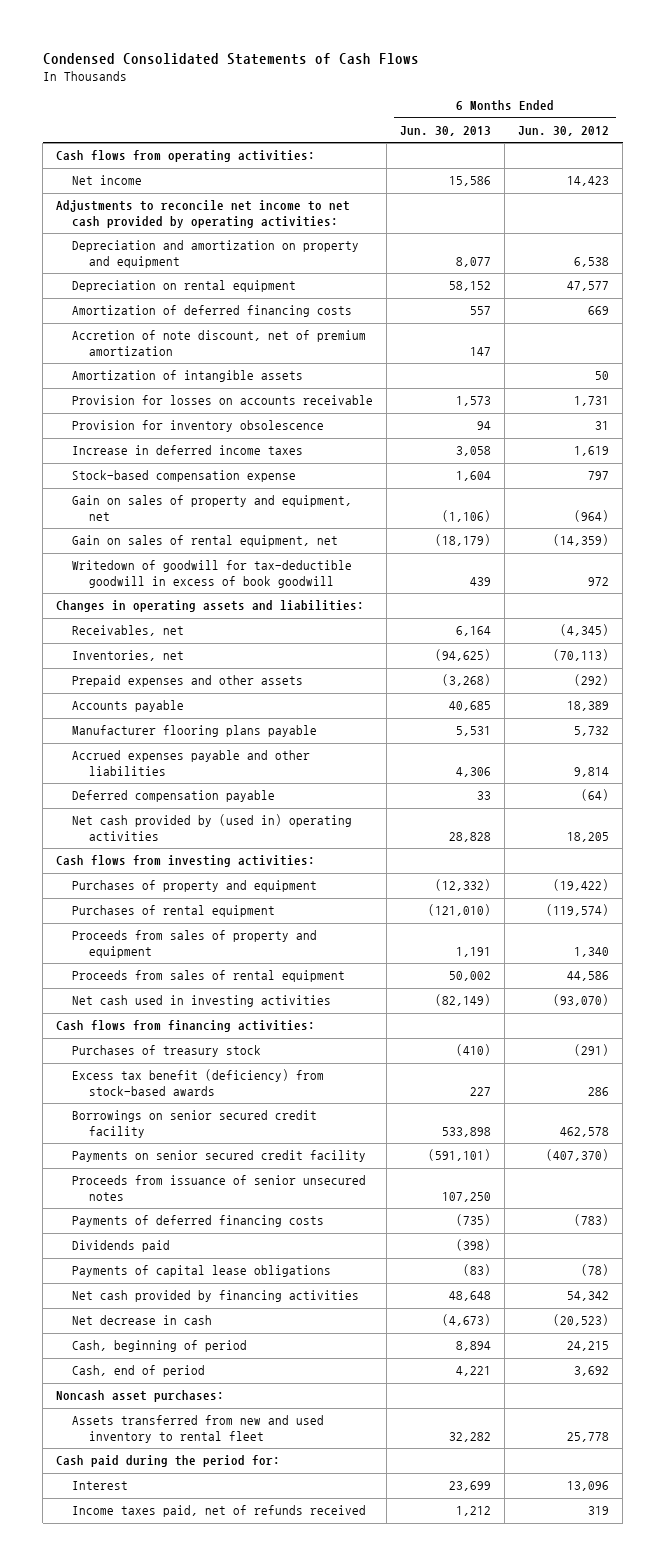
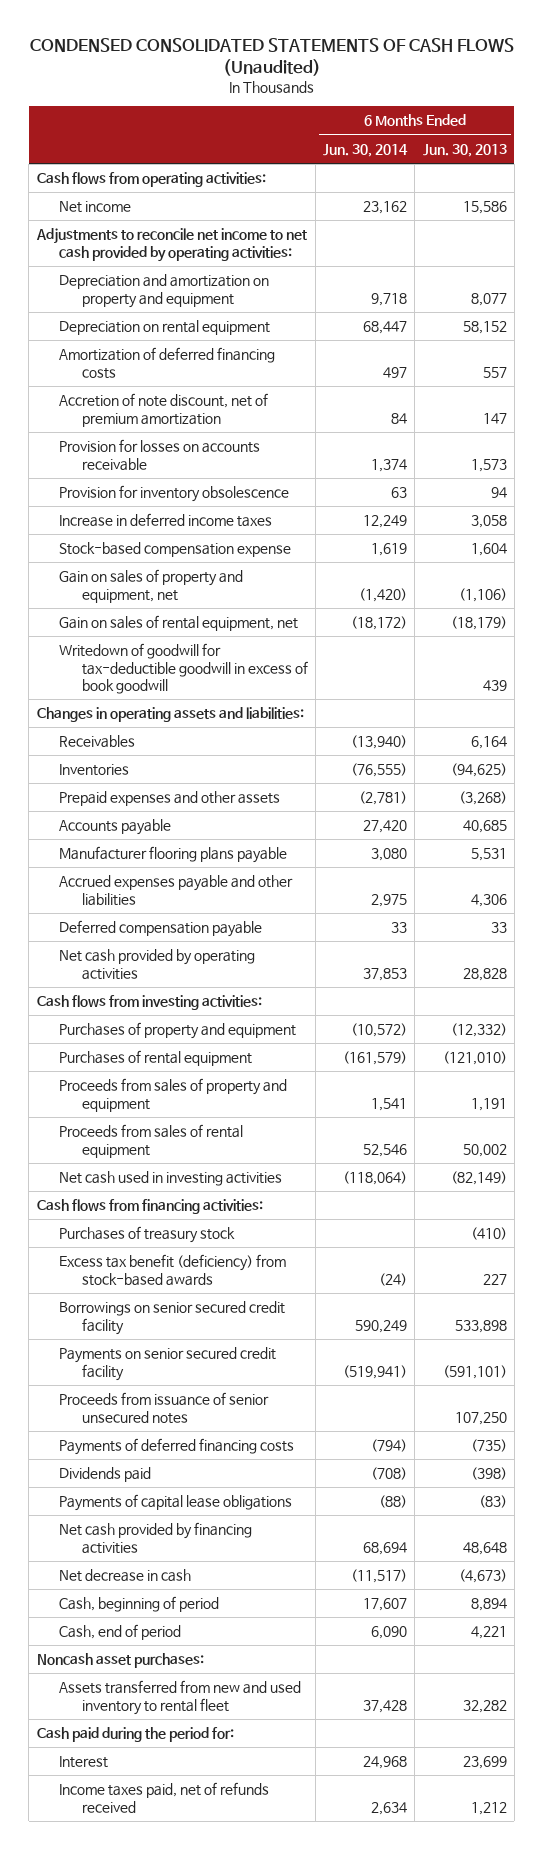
[42,52,419,65] Condensed Consolidated Statements of Cash Flows -> [29,37,514,76] CONDENSED CONSOLIDATED STATEMENTS OF CASH FLOWS (Unaudited)
[518,125,610,136] Jun. 30, 2012 -> none
none -> [323,143,409,157] Jun. 30, 2014
[72,370,304,383] Amortization of intangible assets -> none
[72,625,185,637] Receivables, net -> [59,735,136,749] Receivables
[72,650,185,662] Inventories, net -> [59,764,130,777] Inventories
[72,814,353,841] Net cash provided by (used in) operating activities -> [59,949,256,980] Net cash provided by operating activities

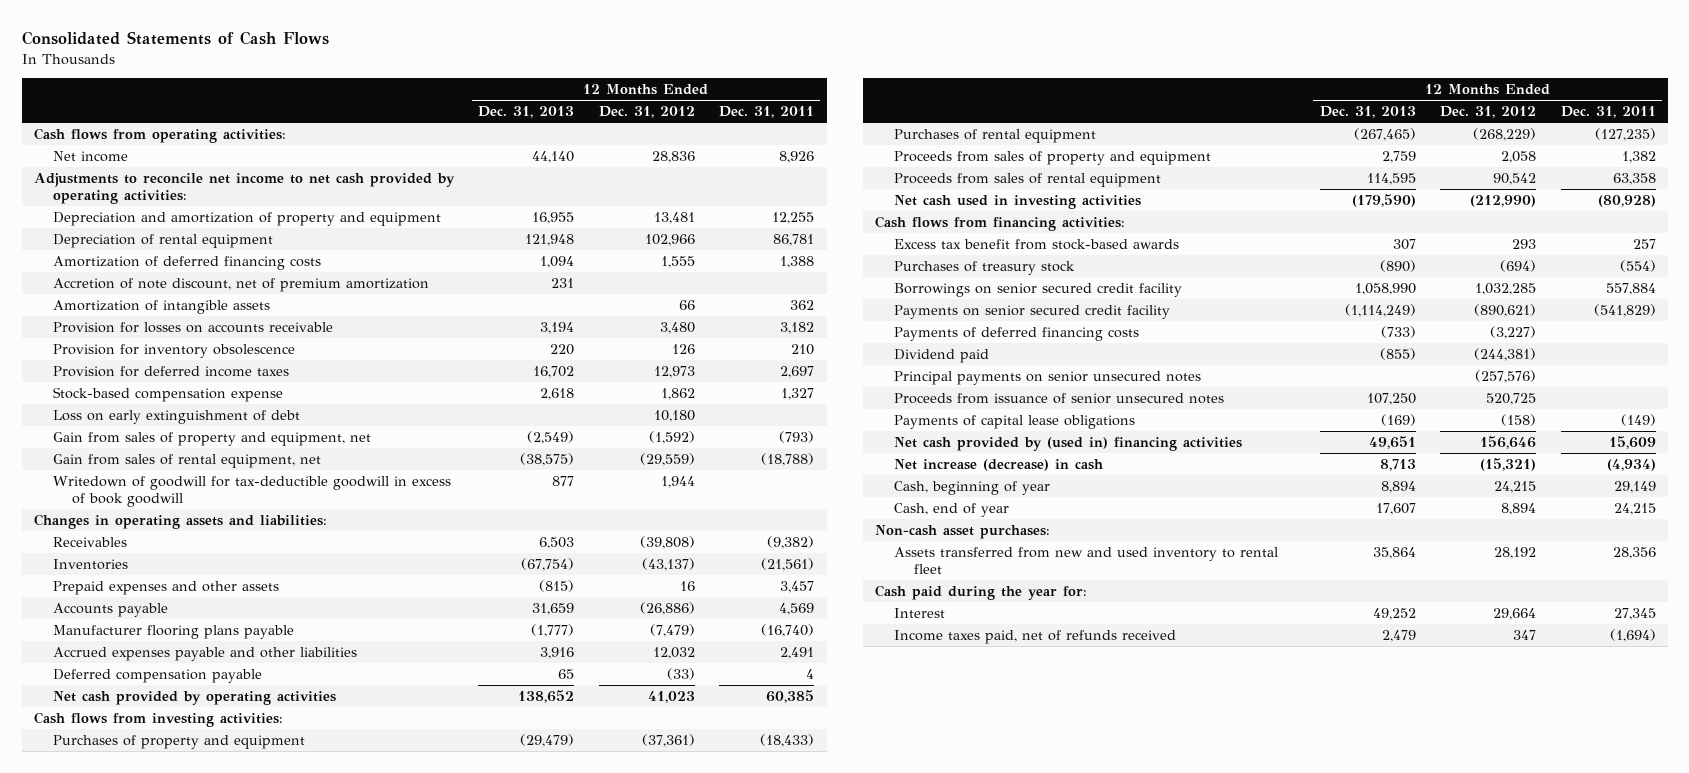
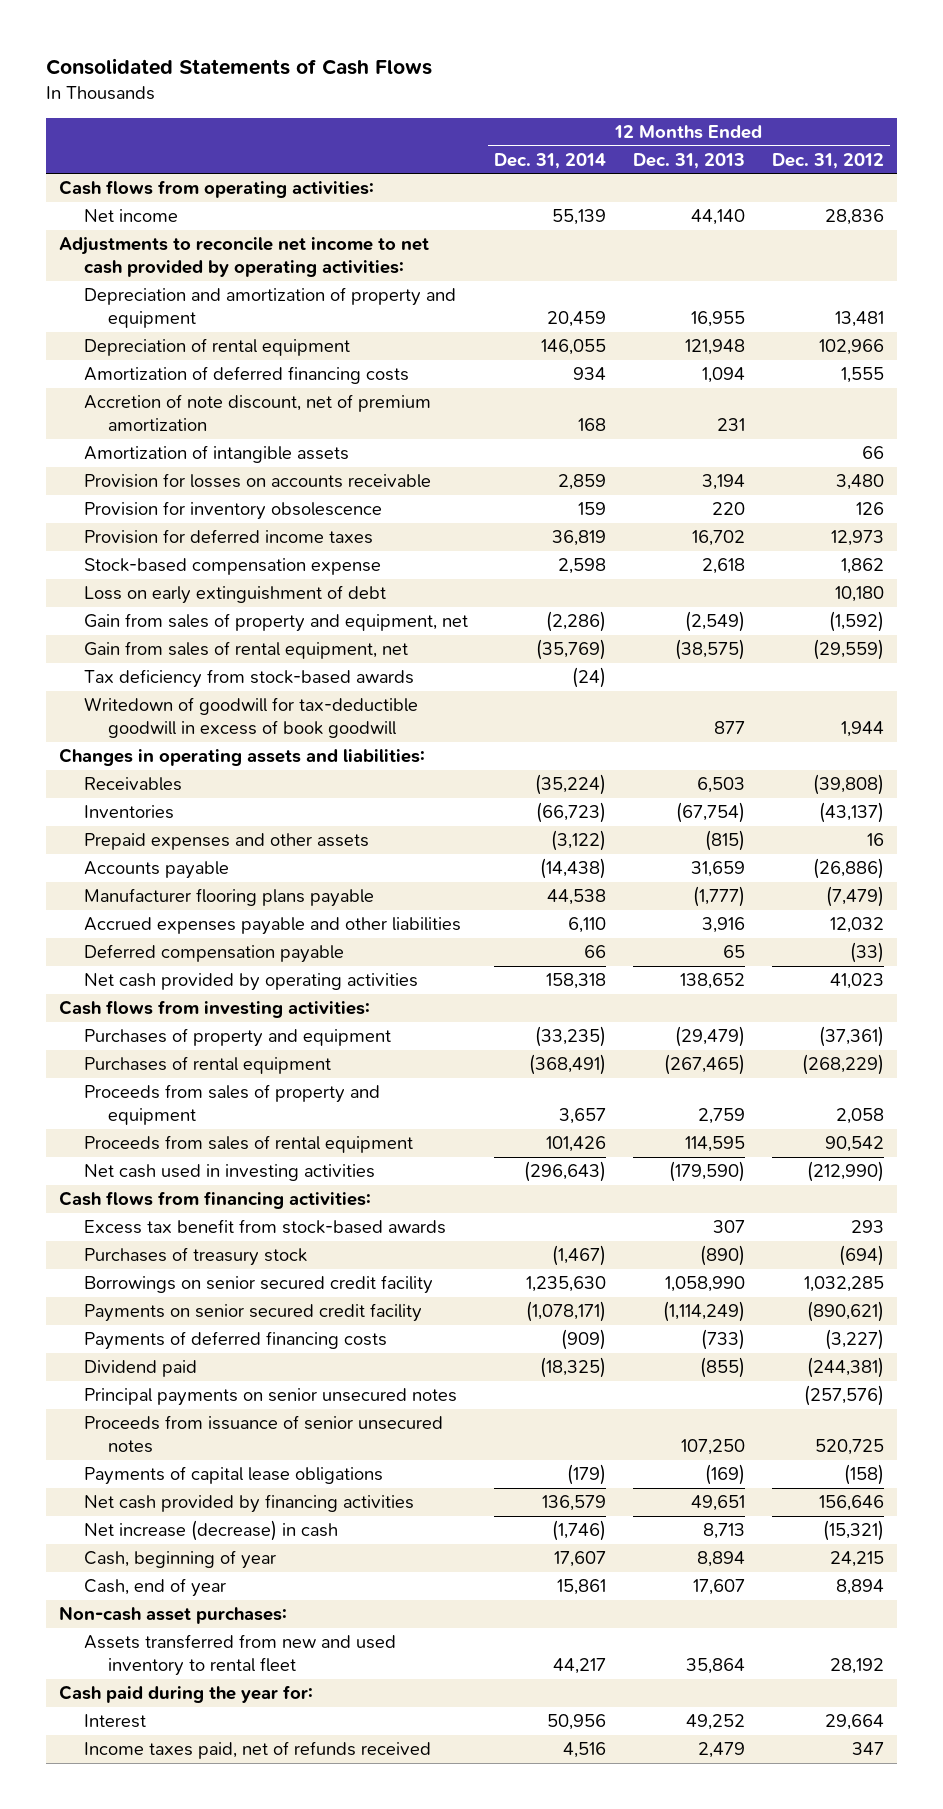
[719,106,815,119] Dec. 31, 2011 -> none
none -> [494,152,607,169] Dec. 31, 2014
none -> [83,669,414,689] Tax deficiency from stock-based awards
[894,437,1243,452] Net cash provided by (used in) financing activities -> [83,1494,414,1514] Net cash provided by financing activities

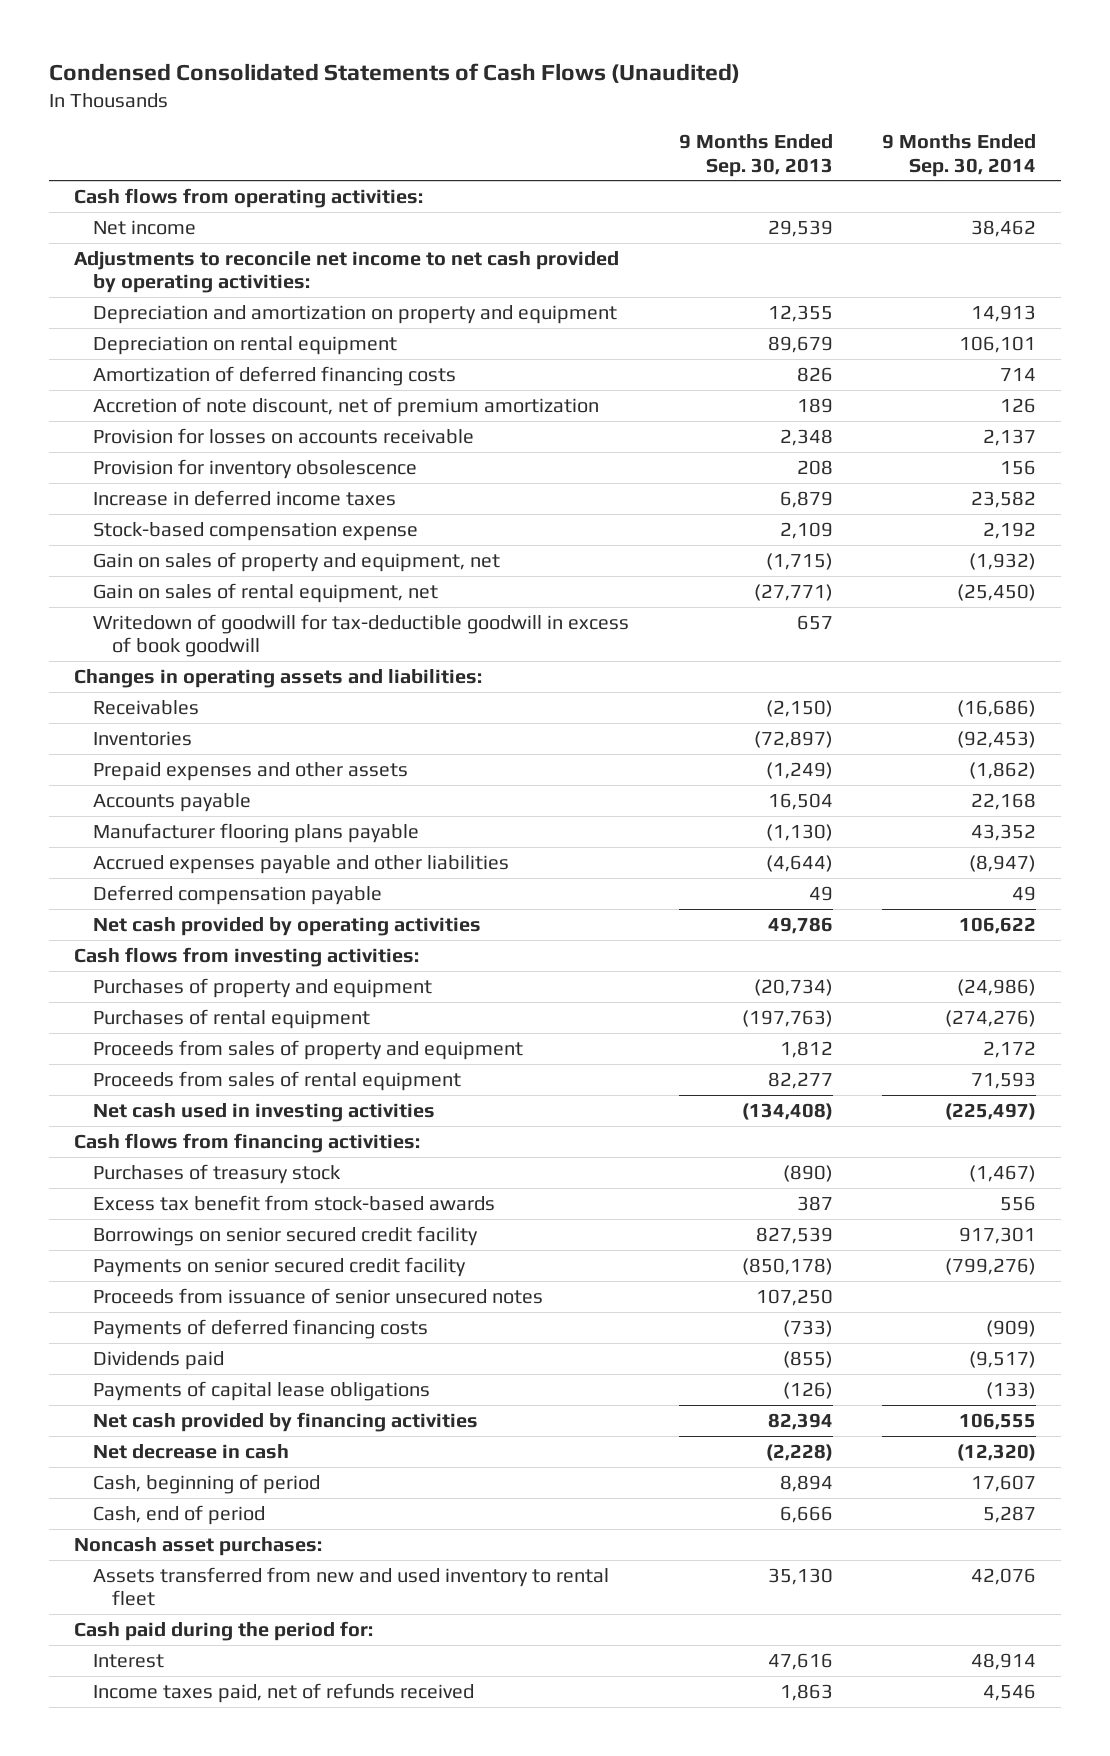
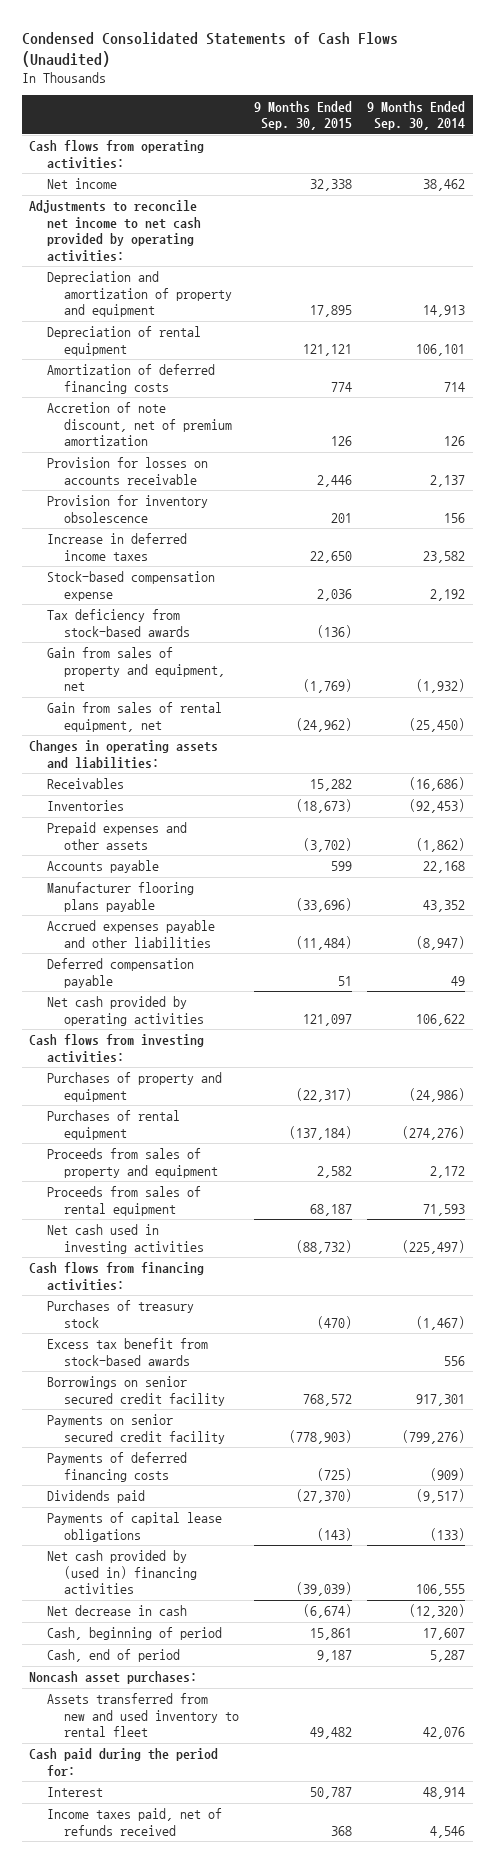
[678,134,833,177] 9 Months Ended Sep. 30, 2013 -> none
none -> [254,100,353,131] 9 Months Ended Sep. 30, 2015
[92,304,617,324] Depreciation and amortization on property and equipment -> [46,271,232,318] Depreciation and amortization of property and equipment
[92,335,397,355] Depreciation on rental equipment -> [46,326,201,356] Depreciation of rental equipment
[92,613,629,657] Writedown of goodwill for tax-deductible goodwill in excess of book goodwill -> none
none -> [46,609,190,637] Tax deficiency from stock-based awards
[92,551,500,572] Gain on sales of property and equipment, net -> [46,647,225,692] Gain from sales of property and equipment, net
[92,582,438,603] Gain on sales of rental equipment, net -> [46,702,222,732] Gain from sales of rental equipment, net
[92,1287,543,1304] Proceeds from issuance of senior unsecured notes -> none
[92,1411,478,1432] Net cash provided by financing activities -> [46,1550,197,1595] Net cash provided by (used in) financing activities

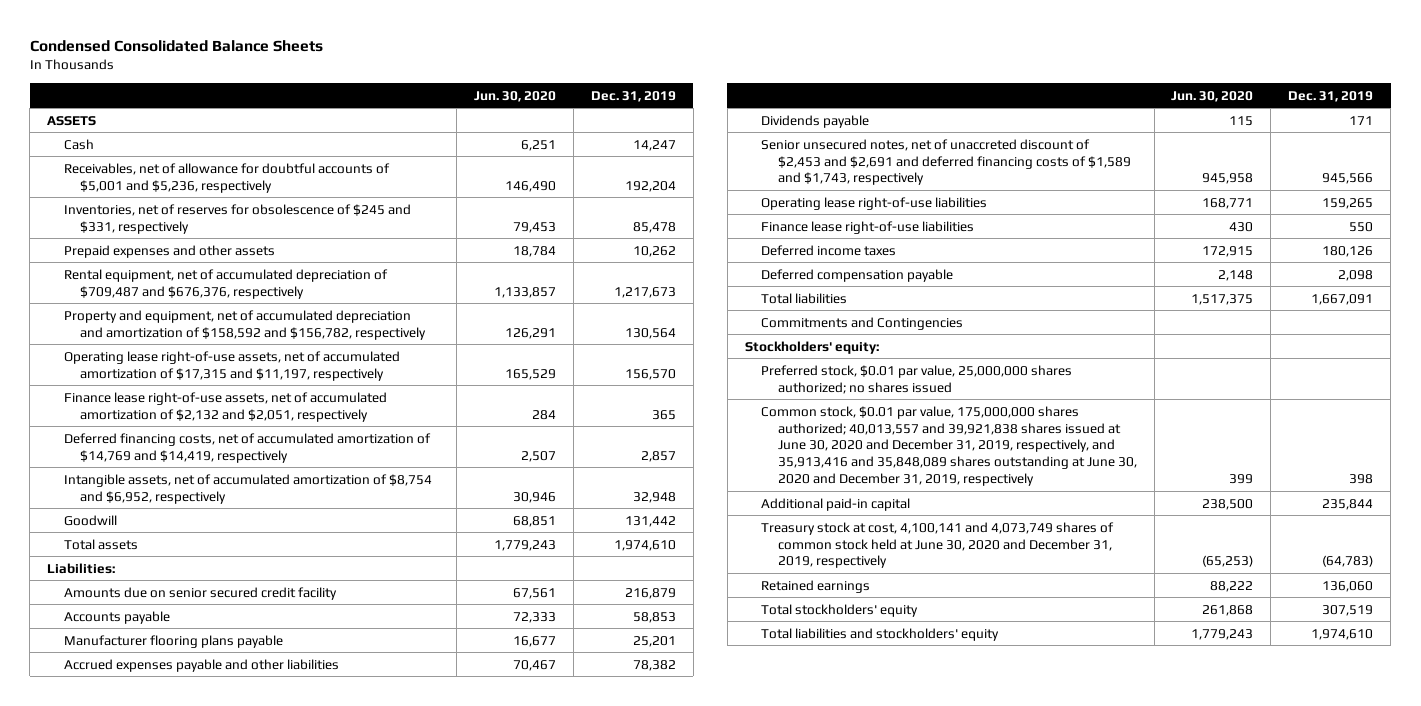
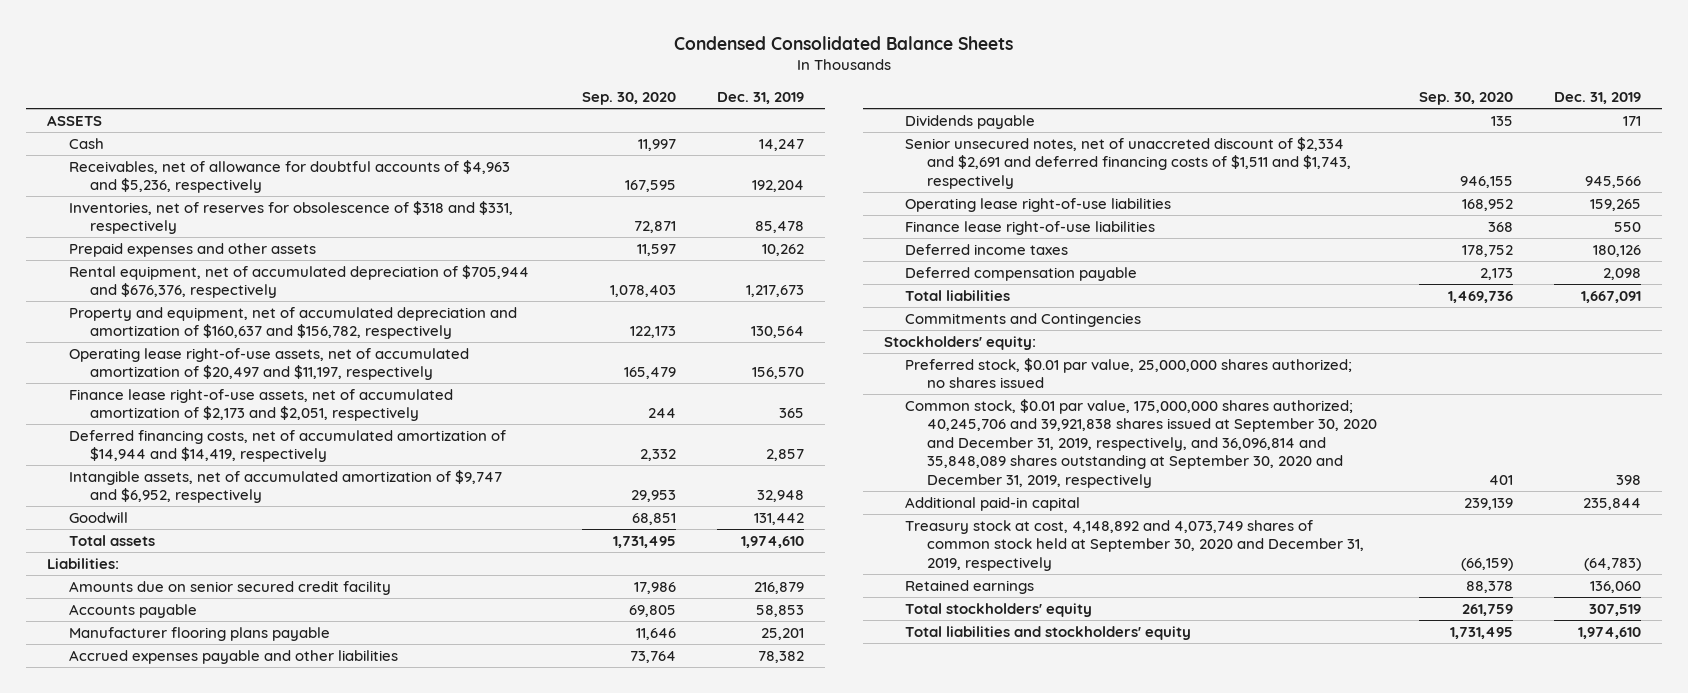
[473,90,556,102] Jun. 30, 2020 -> none
none -> [581,92,676,106] Sep. 30, 2020
[63,162,390,193] Receivables, net of allowance for doubtful accounts of $5,001 and $5,236, respectively -> [68,159,510,194] Receivables, net of allowance for doubtful accounts of $4,963 and $5,236, respectively
[63,203,411,234] Inventories, net of reserves for obsolescence of $245 and $331, respectively -> [68,200,513,235] Inventories, net of reserves for obsolescence of $318 and $331, respectively
[63,268,388,299] Rental equipment, net of accumulated depreciation of $709,487 and $676,376, respectively -> [68,264,529,299] Rental equipment, net of accumulated depreciation of $705,944 and $676,376, respectively
[63,309,427,340] Property and equipment, net of accumulated depreciation and amortization of $158,592 and $156,782, respectively -> [68,306,517,340] Property and equipment, net of accumulated depreciation and amortization of $160,637 and $156,782, respectively
[63,350,400,381] Operating lease right-of-use assets, net of accumulated amortization of $17,315 and $11,197, respectively -> [68,347,469,381] Operating lease right-of-use assets, net of accumulated amortization of $20,497 and $11,197, respectively
[63,391,387,422] Finance lease right-of-use assets, net of accumulated amortization of $2,132 and $2,051, respectively -> [68,388,453,422] Finance lease right-of-use assets, net of accumulated amortization of $2,173 and $2,051, respectively
[63,432,431,463] Deferred financing costs, net of accumulated amortization of $14,769 and $14,419, respectively -> [68,429,506,463] Deferred financing costs, net of accumulated amortization of $14,944 and $14,419, respectively
[63,473,432,504] Intangible assets, net of accumulated amortization of $8,754 and $6,952, respectively -> [68,469,502,504] Intangible assets, net of accumulated amortization of $9,747 and $6,952, respectively
[761,138,1131,186] Senior unsecured notes, net of unaccreted discount of $2,453 and $2,691 and deferred financing costs of $1,589 and $1,743, respectively -> [905,136,1351,189] Senior unsecured notes, net of unaccreted discount of $2,334 and $2,691 and deferred financing costs of $1,511 and $1,743, respectively
[761,405,1137,487] Common stock, $0.01 par value, 175,000,000 shares authorized; 40,013,557 and 39,921,838 shares issued at June 30, 2020 and December 31, 2019, respectively, and 35,913,416 and 35,848,089 shares outstanding at June 30, 2020 and December 31, 2019, respectively -> [905,398,1377,488] Common stock, $0.01 par value, 175,000,000 shares authorized; 40,245,706 and 39,921,838 shares issued at September 30, 2020 and December 31, 2019, respectively, and 36,096,814 and 35,848,089 shares outstanding at September 30, 2020 and December 31, 2019, respectively
[761,521,1115,569] Treasury stock at cost, 4,100,141 and 4,073,749 shares of common stock held at June 30, 2020 and December 31, 2019, respectively -> [905,519,1364,571] Treasury stock at cost, 4,148,892 and 4,073,749 shares of common stock held at September 30, 2020 and December 31, 2019, respectively

